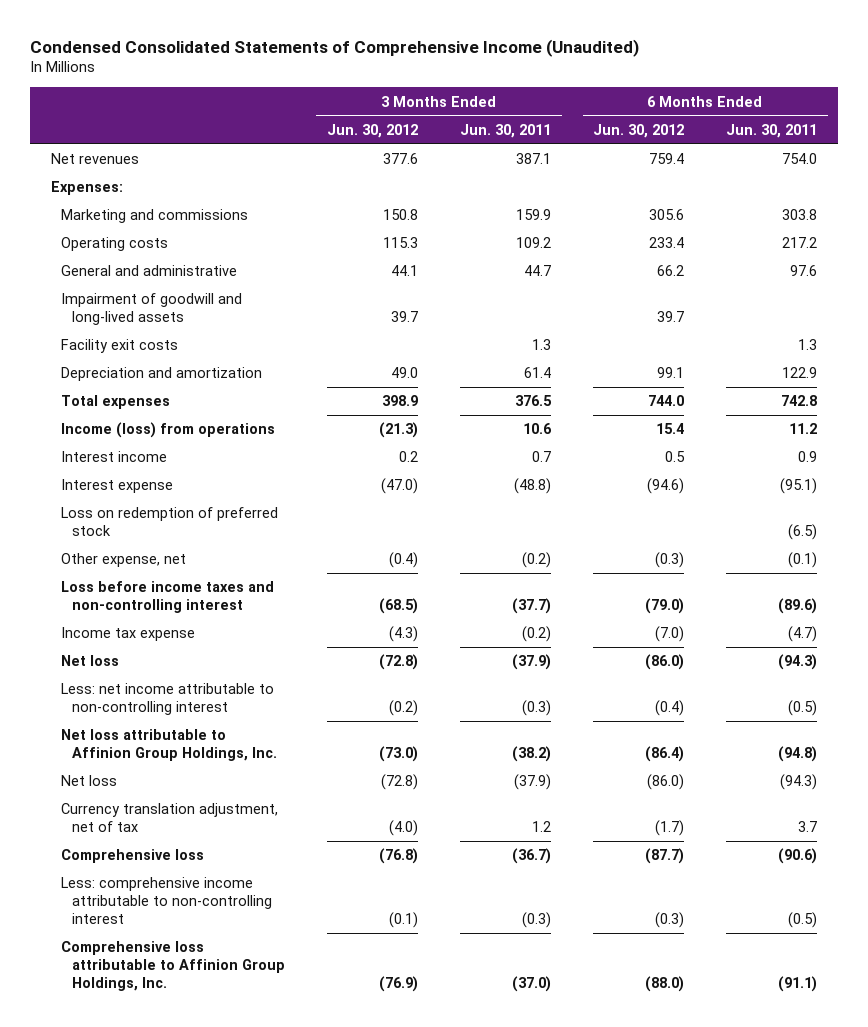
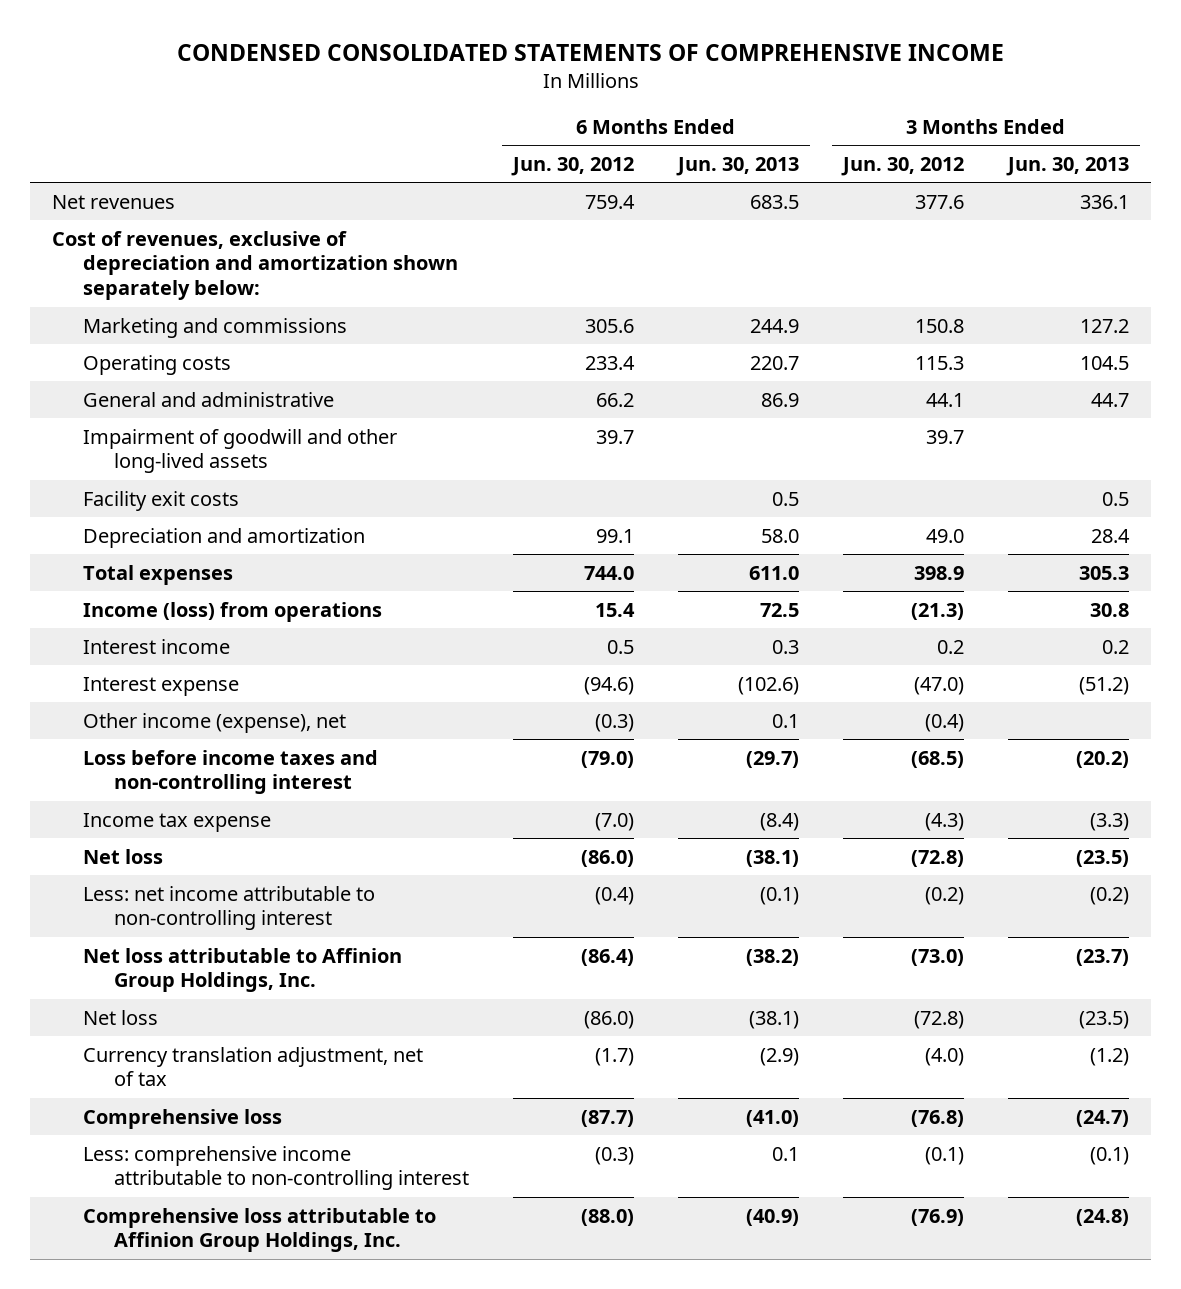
[29,38,639,57] Condensed Consolidated Statements of Comprehensive Income (Unaudited) -> [176,44,1004,62] CONDENSED CONSOLIDATED STATEMENTS OF COMPREHENSIVE INCOME
[460,123,552,138] Jun. 30, 2011 -> none
[726,123,818,138] Jun. 30, 2011 -> none
none -> [676,156,800,176] Jun. 30, 2013
none -> [1005,156,1129,176] Jun. 30, 2013
[50,181,123,196] Expenses: -> none
none -> [52,230,459,301] Cost of revenues, exclusive of depreciation and amortization shown separately below:
[61,293,243,325] Impairment of goodwill and long-lived assets -> [83,428,398,474] Impairment of goodwill and other long-lived assets
[61,507,279,536] Loss on redemption of preferred stock -> none
[61,553,187,568] Other expense, net -> [83,712,347,733] Other income (expense), net

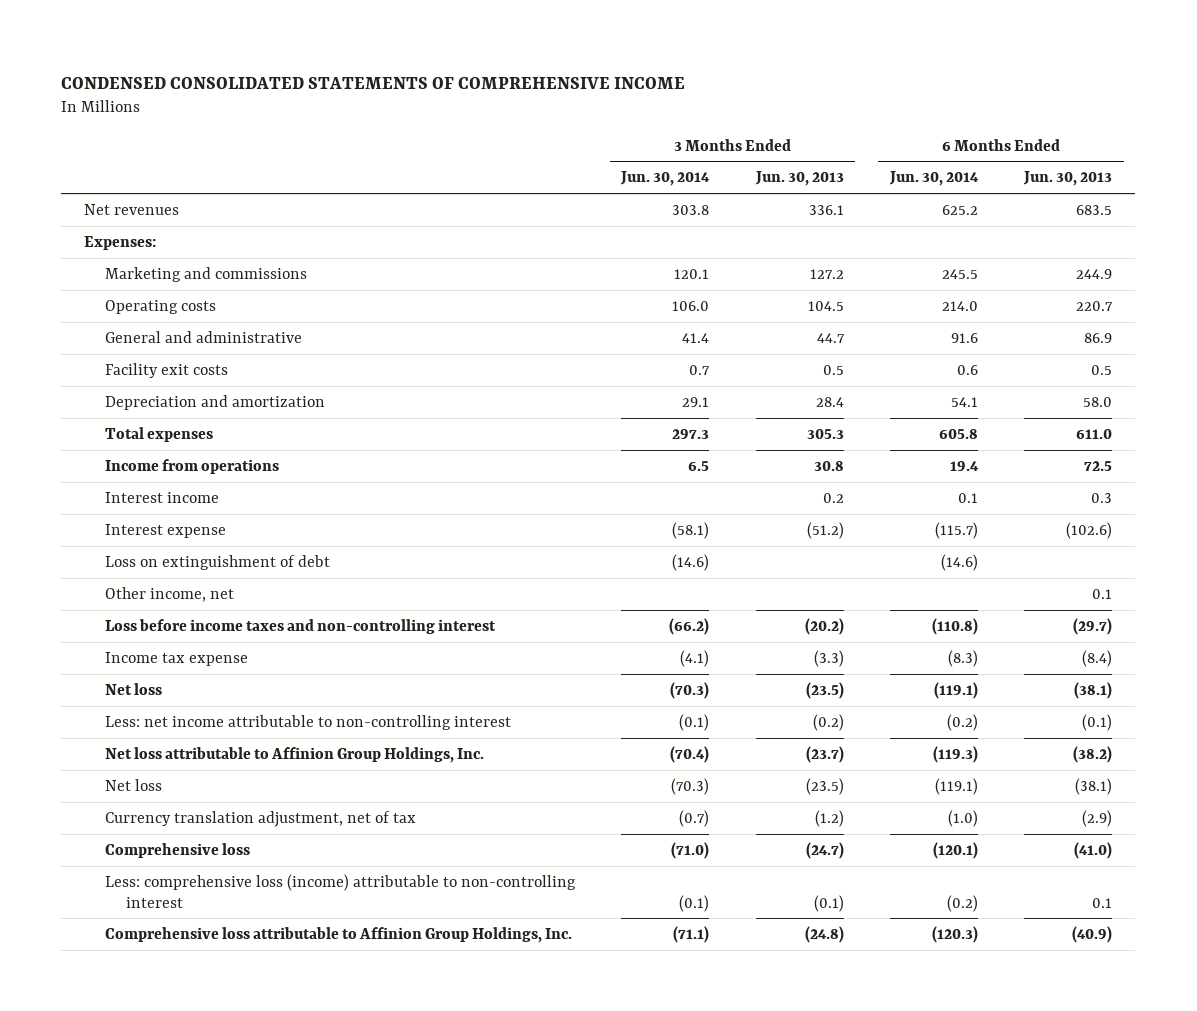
[511,156,635,176] Jun. 30, 2012 -> none
[841,156,965,176] Jun. 30, 2012 -> none
none -> [620,171,711,187] Jun. 30, 2014
none -> [889,171,980,187] Jun. 30, 2014
[52,230,459,301] Cost of revenues, exclusive of depreciation and amortization shown separately below: -> none
none -> [84,235,157,250] Expenses:
[83,428,398,474] Impairment of goodwill and other long-lived assets -> none
[83,601,383,622] Income (loss) from operations -> [105,458,280,474] Income from operations
none -> [105,554,331,570] Loss on extinguishment of debt
[83,712,347,733] Other income (expense), net -> [105,586,235,602] Other income, net
[83,1145,470,1191] Less: comprehensive income attributable to non-controlling interest -> [105,873,577,908] Less: comprehensive loss (income) attributable to non-controlling interest

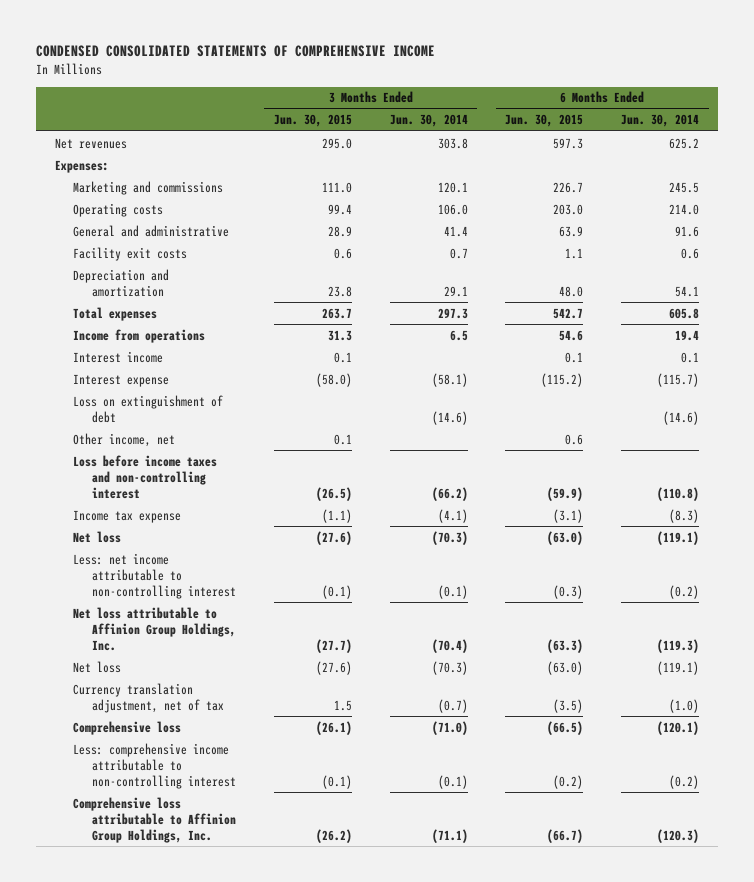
[754,171,844,187] Jun. 30, 2013 -> none
[1023,171,1113,187] Jun. 30, 2013 -> none
none -> [273,114,352,128] Jun. 30, 2015
none -> [505,114,584,128] Jun. 30, 2015
[105,873,577,908] Less: comprehensive loss (income) attributable to non-controlling interest -> [73,742,236,789] Less: comprehensive income attributable to non-controlling interest

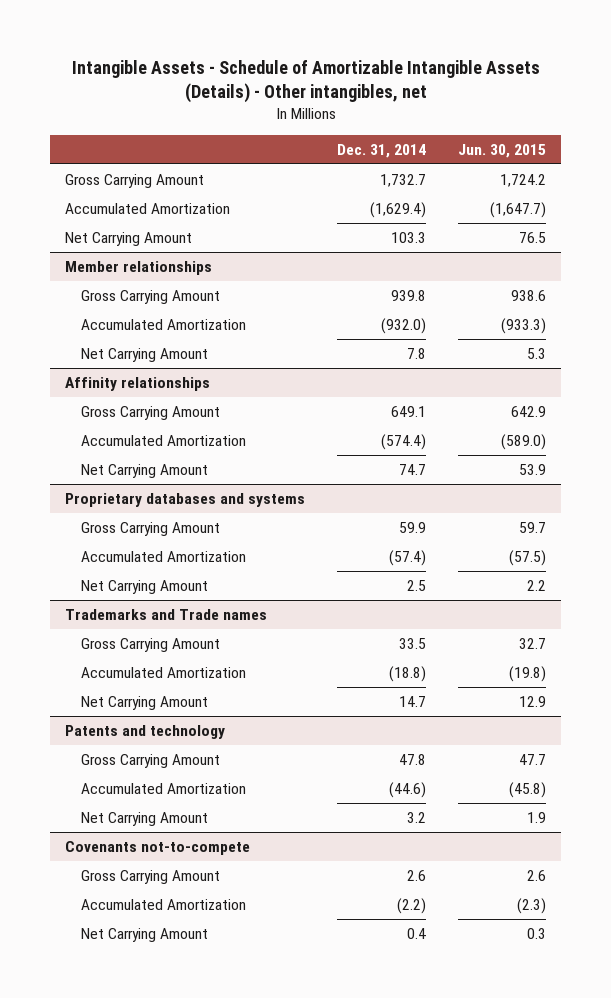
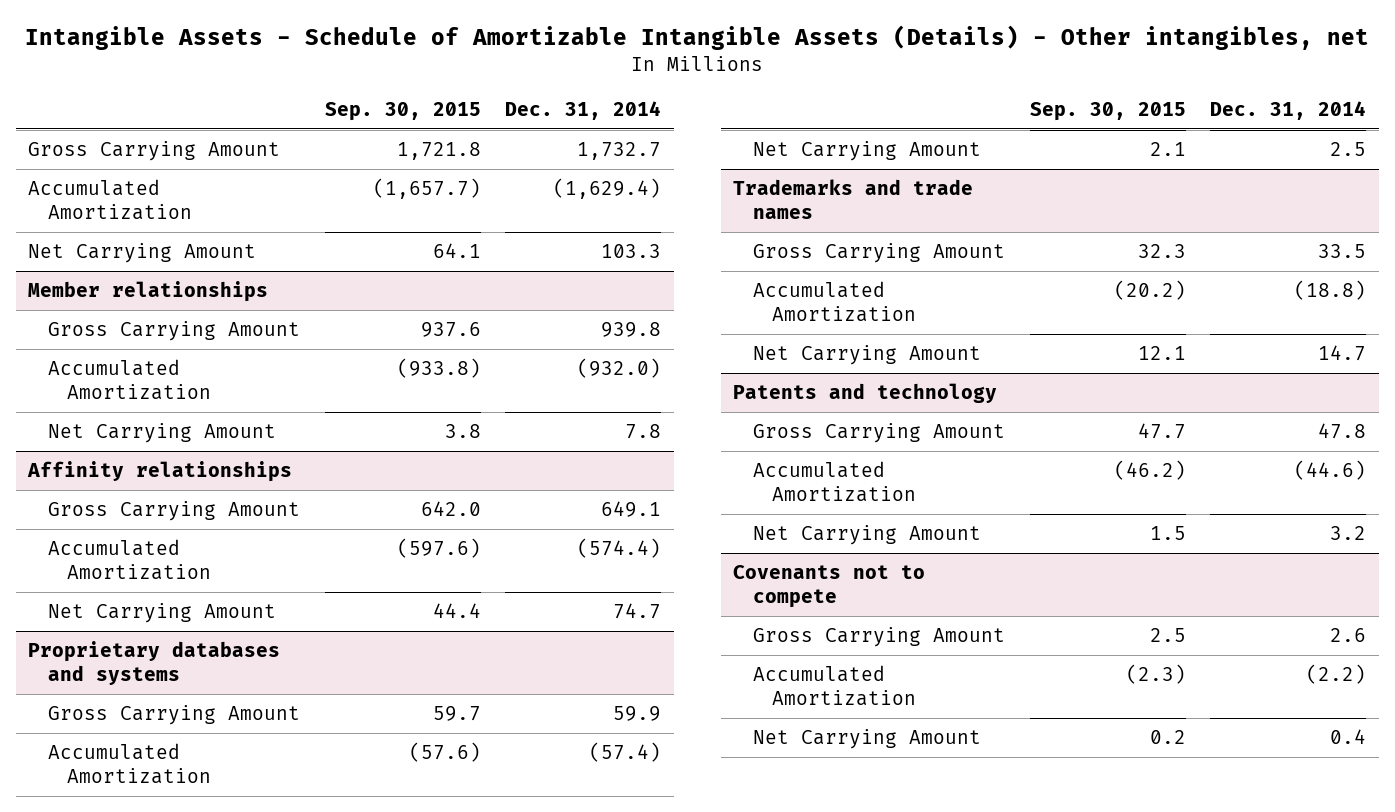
[457,143,546,158] Jun. 30, 2015 -> none
none -> [324,102,481,122] Sep. 30, 2015
[65,609,268,621] Trademarks and Trade names -> [733,179,974,220] Trademarks and trade names
[65,841,251,856] Covenants not-to-compete -> [733,565,926,609] Covenants not to compete

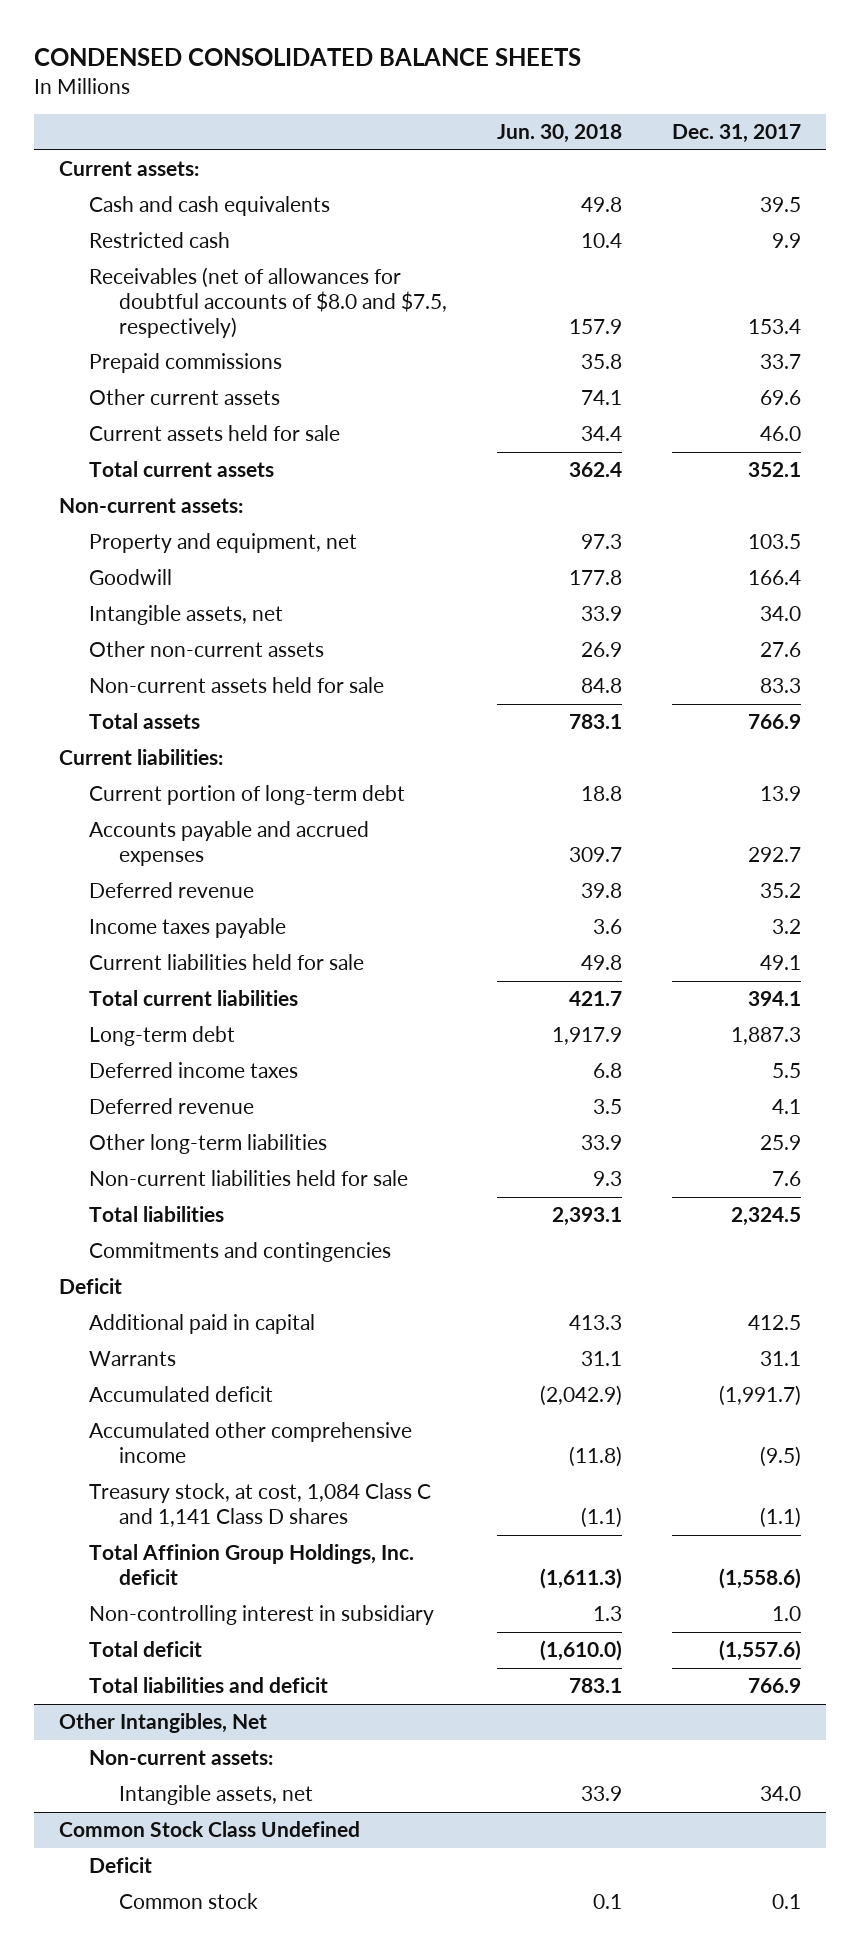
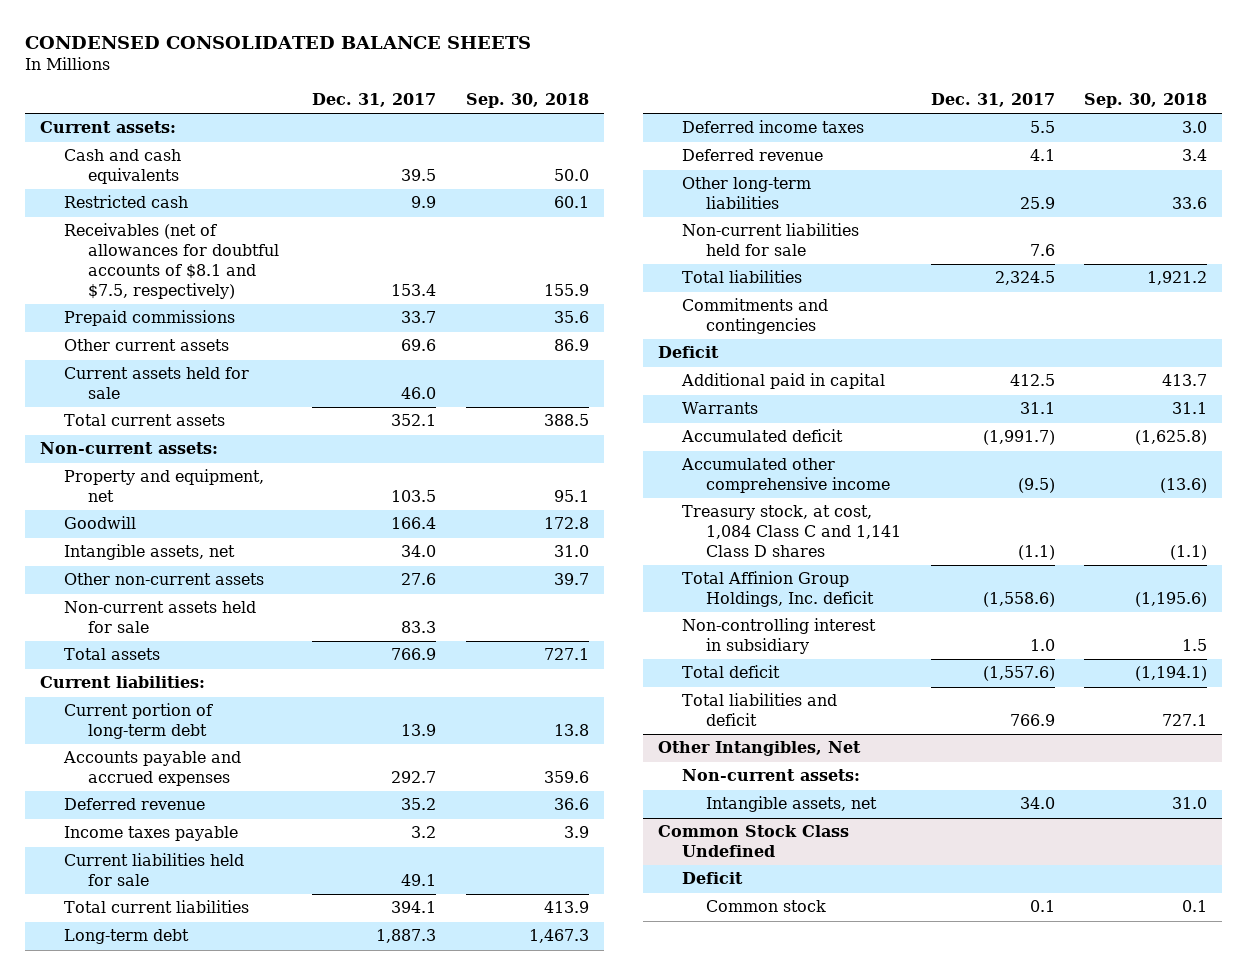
[496,124,622,144] Jun. 30, 2018 -> none
none -> [466,92,590,108] Sep. 30, 2018
[88,267,447,338] Receivables (net of allowances for doubtful accounts of $8.0 and $7.5, respectively) -> [63,223,279,300] Receivables (net of allowances for doubtful accounts of $8.1 and $7.5, respectively)

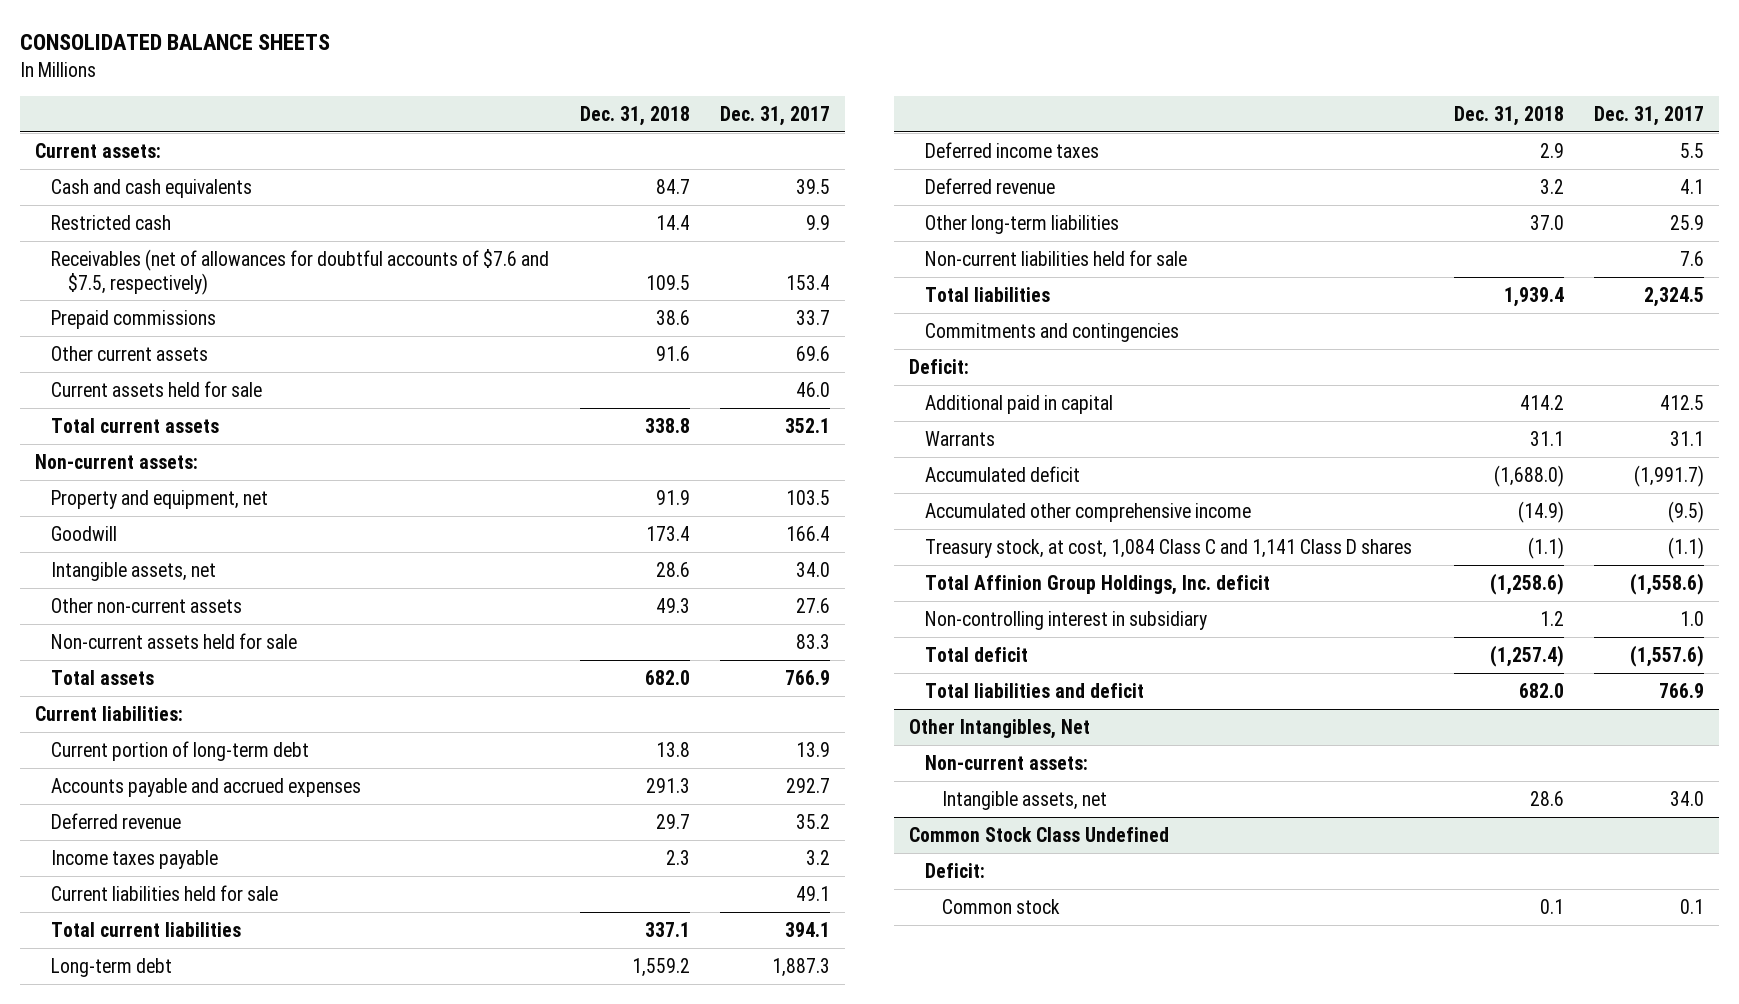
[24,35,531,49] CONDENSED CONSOLIDATED BALANCE SHEETS -> [19,34,330,51] CONSOLIDATED BALANCE SHEETS
[466,92,590,108] Sep. 30, 2018 -> none
none -> [579,106,690,127] Dec. 31, 2018
[63,223,279,300] Receivables (net of allowances for doubtful accounts of $8.1 and $7.5, respectively) -> [51,248,550,295] Receivables (net of allowances for doubtful accounts of $7.6 and $7.5, respectively)
[657,346,719,359] Deficit -> [908,358,969,374] Deficit:
[681,872,743,885] Deficit -> [925,862,986,878] Deficit:

